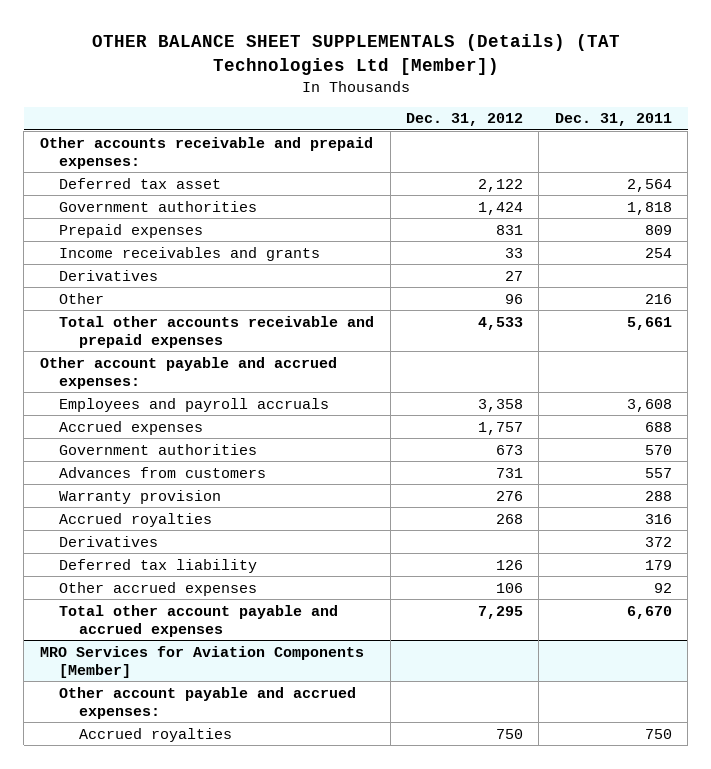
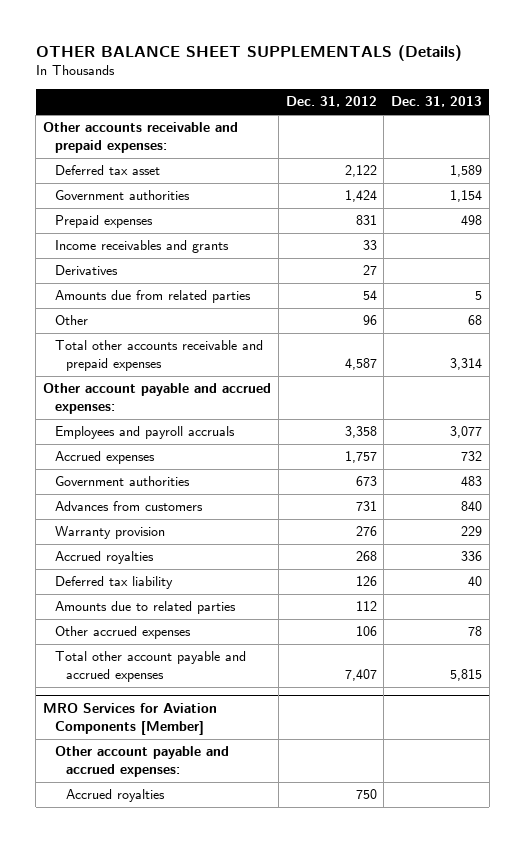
[91,34,620,75] OTHER BALANCE SHEET SUPPLEMENTALS (Details) (TAT Technologies Ltd [Member]) -> [35,44,462,61] OTHER BALANCE SHEET SUPPLEMENTALS (Details)
[554,113,672,127] Dec. 31, 2011 -> none
none -> [391,96,483,108] Dec. 31, 2013
none -> [54,290,251,304] Amounts due from related parties
[477,316,523,330] 4,533 -> [344,357,377,370] 4,587
[59,535,159,547] Derivatives -> none
none -> [54,601,236,615] Amounts due to related parties
[477,605,523,619] 7,295 -> [344,668,377,681] 7,407

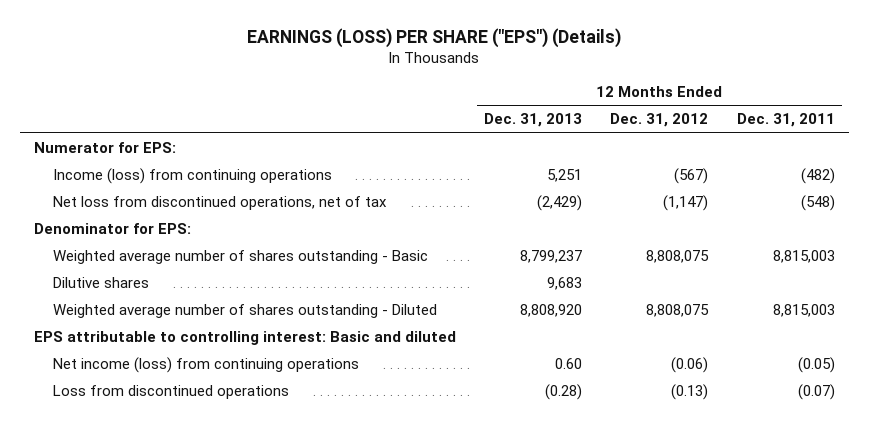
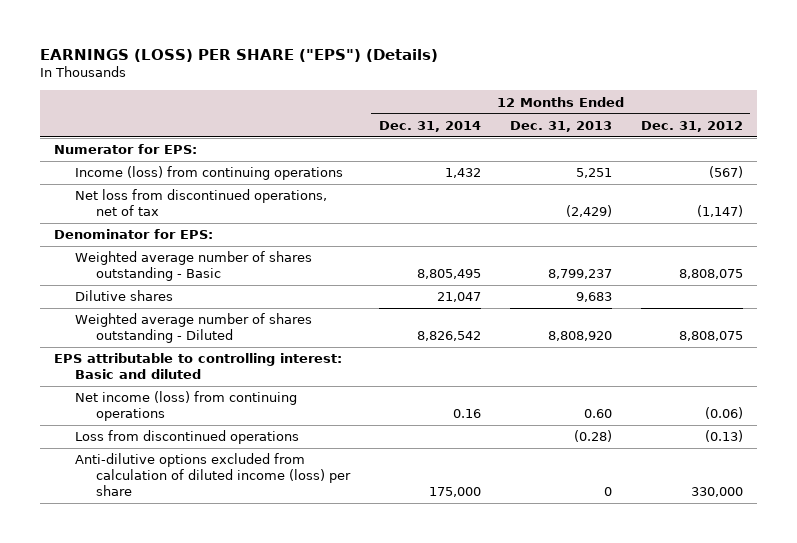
[736,113,835,128] Dec. 31, 2011 -> none
none -> [378,120,481,132] Dec. 31, 2014
none -> [74,453,351,497] Anti-dilutive options excluded from calculation of diluted income (loss) per share

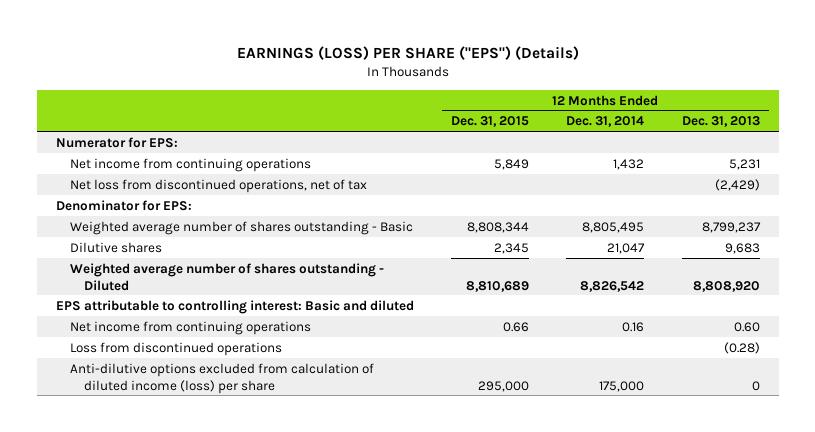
[640,120,743,132] Dec. 31, 2012 -> none
none -> [450,116,529,128] Dec. 31, 2015
[74,166,343,181] Income (loss) from continuing operations -> [69,157,311,172] Net income from continuing operations
[575,168,612,179] 5,251 -> [728,158,760,170] 5,231
[74,391,297,422] Net income (loss) from continuing operations -> [69,320,311,335] Net income from continuing operations

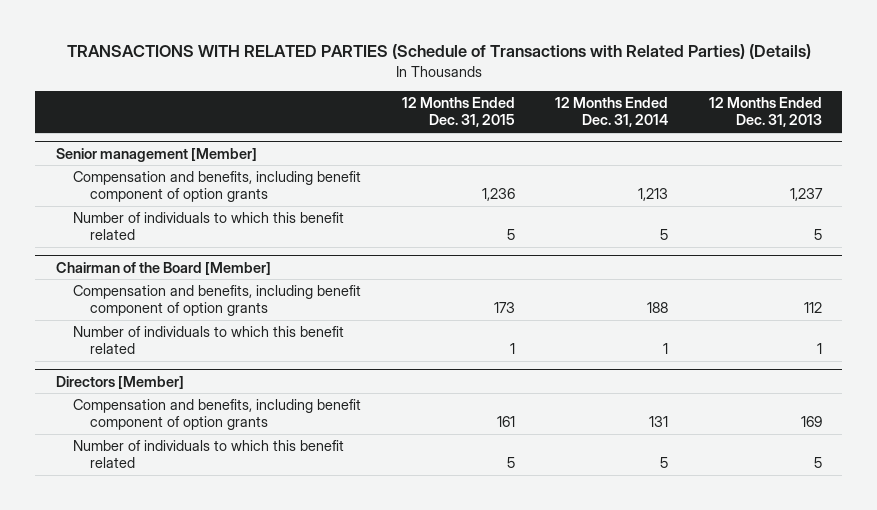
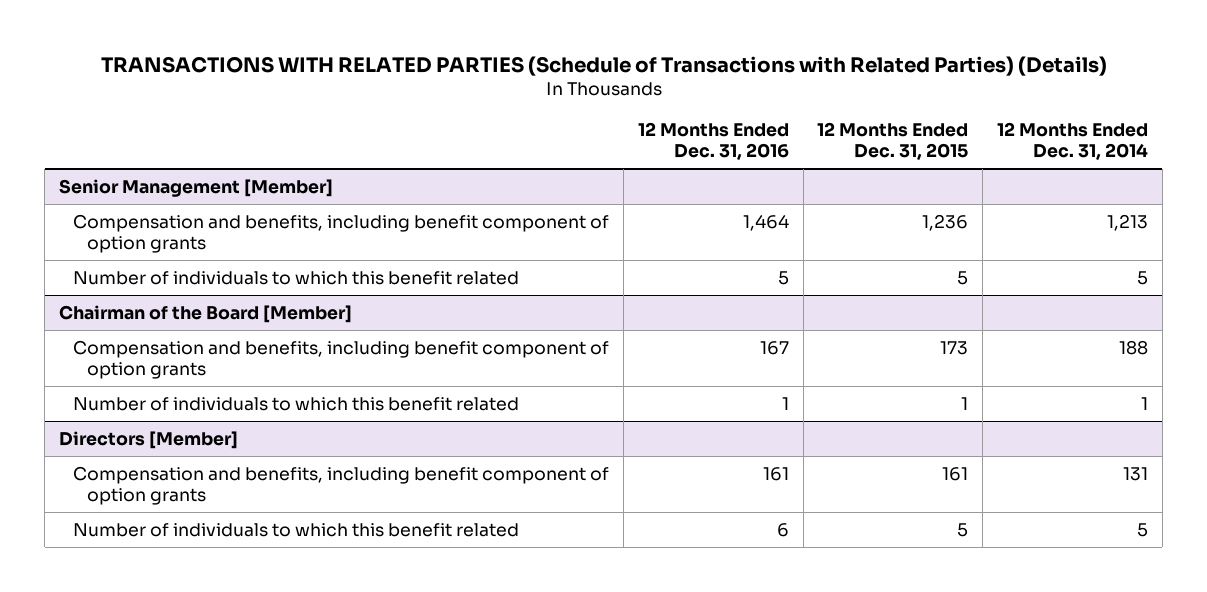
[708,97,822,128] 12 Months Ended Dec. 31, 2013 -> none
none -> [637,121,789,161] 12 Months Ended Dec. 31, 2016
[55,147,257,162] Senior management [Member] -> [58,178,333,197] Senior Management [Member]

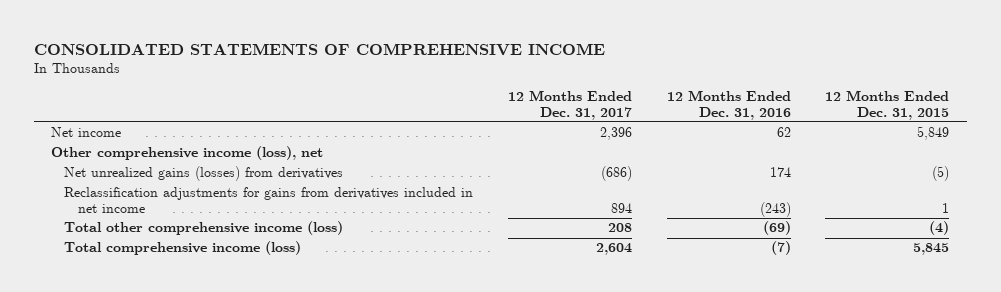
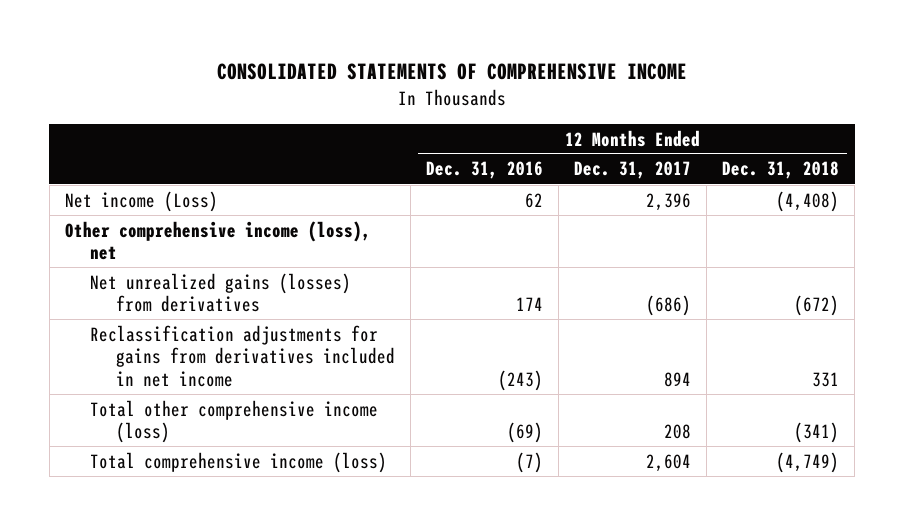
[825,89,950,120] 12 Months Ended Dec. 31, 2015 -> none
none -> [722,161,840,180] Dec. 31, 2018
[51,127,122,138] Net income -> [65,190,219,212] Net income (Loss)

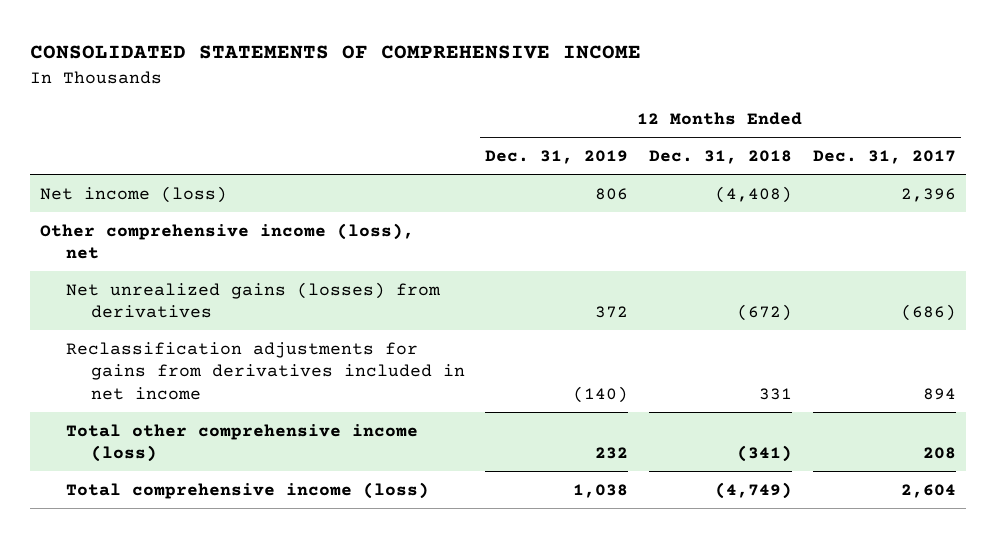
[425,161,543,180] Dec. 31, 2016 -> none
none -> [485,150,629,165] Dec. 31, 2019
[65,190,219,212] Net income (Loss) -> [40,185,228,203] Net income (loss)

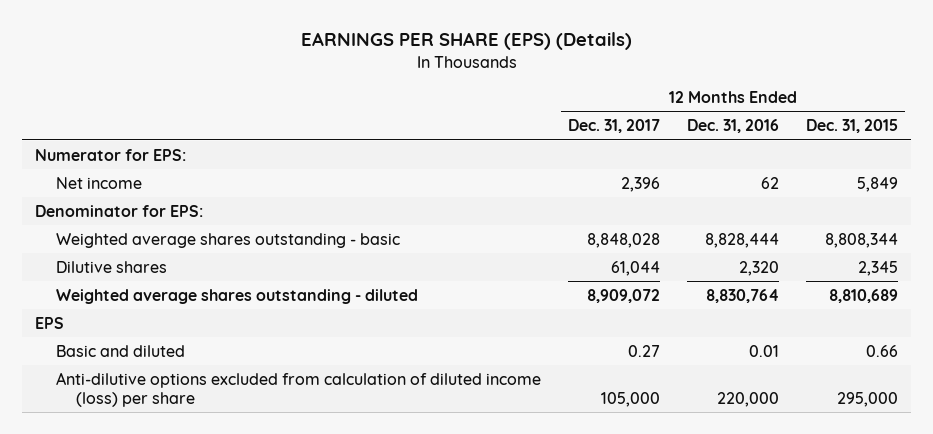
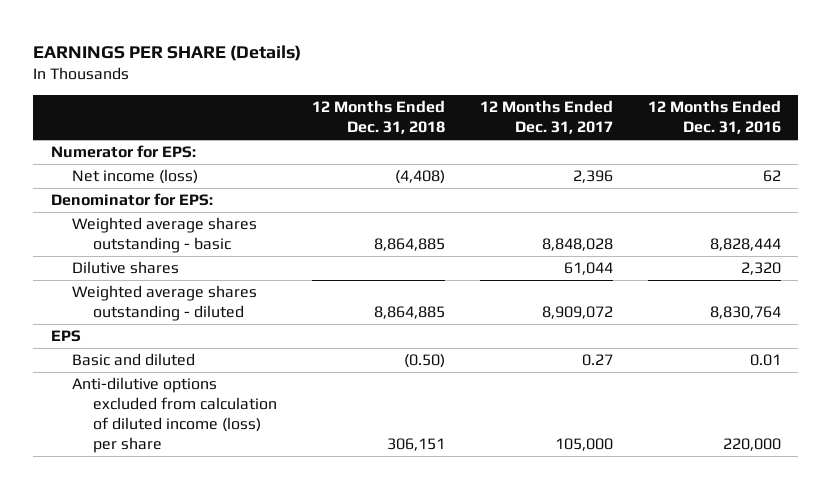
[300,32,632,51] EARNINGS PER SHARE (EPS) (Details) -> [33,44,302,61] EARNINGS PER SHARE (Details)
[805,119,898,134] Dec. 31, 2015 -> none
none -> [311,100,445,135] 12 Months Ended Dec. 31, 2018
[55,176,142,189] Net income -> [71,169,198,185] Net income (loss)

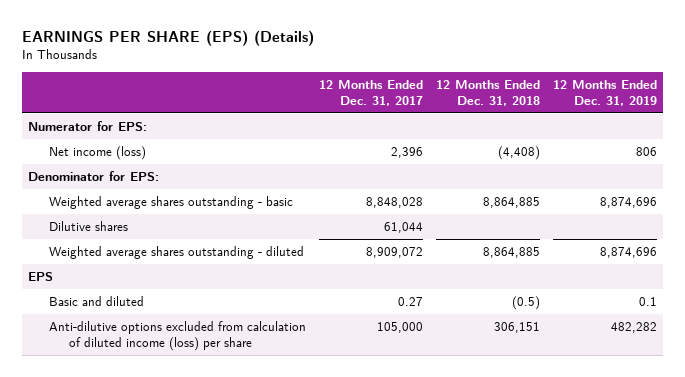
[33,44,302,61] EARNINGS PER SHARE (Details) -> [21,29,314,46] EARNINGS PER SHARE (EPS) (Details)
[647,100,781,135] 12 Months Ended Dec. 31, 2016 -> none
none -> [552,79,657,106] 12 Months Ended Dec. 31, 2019
[403,354,445,369] (0.50) -> [511,295,540,310] (0.5)

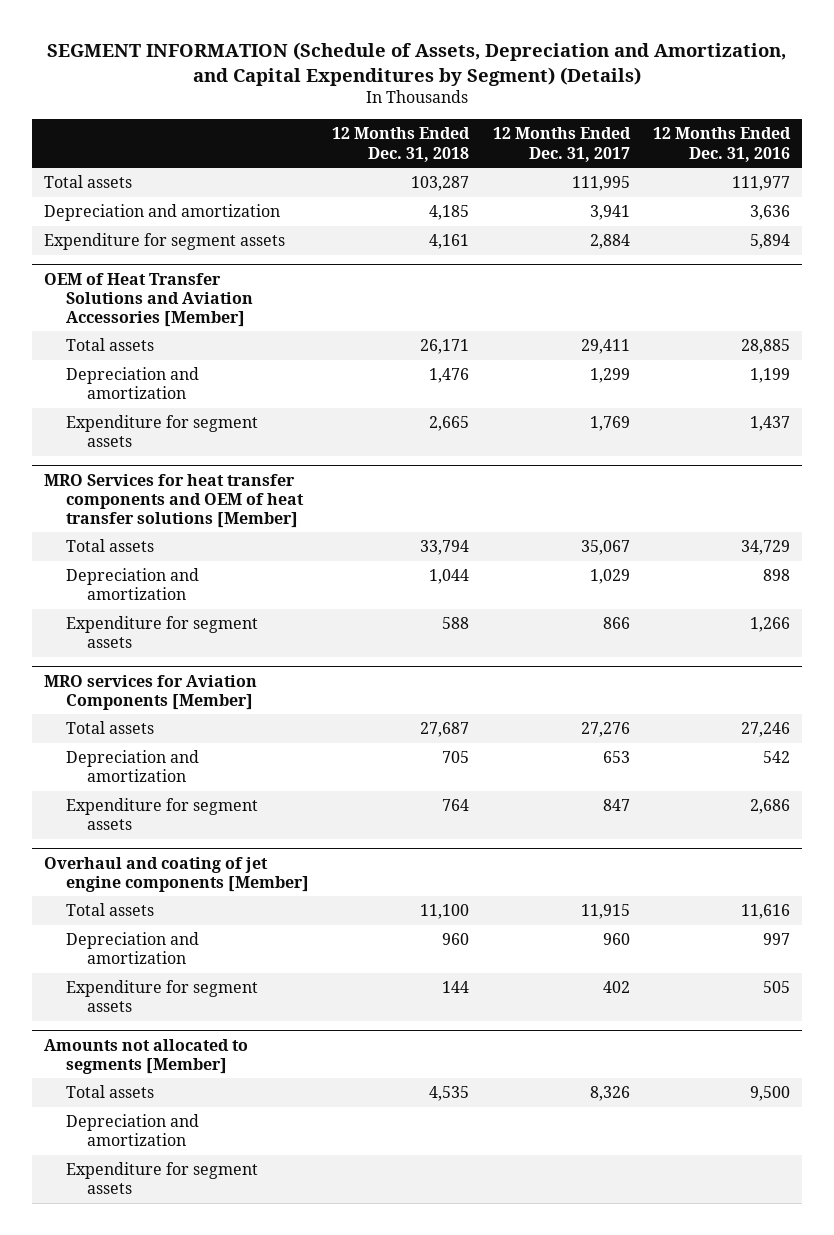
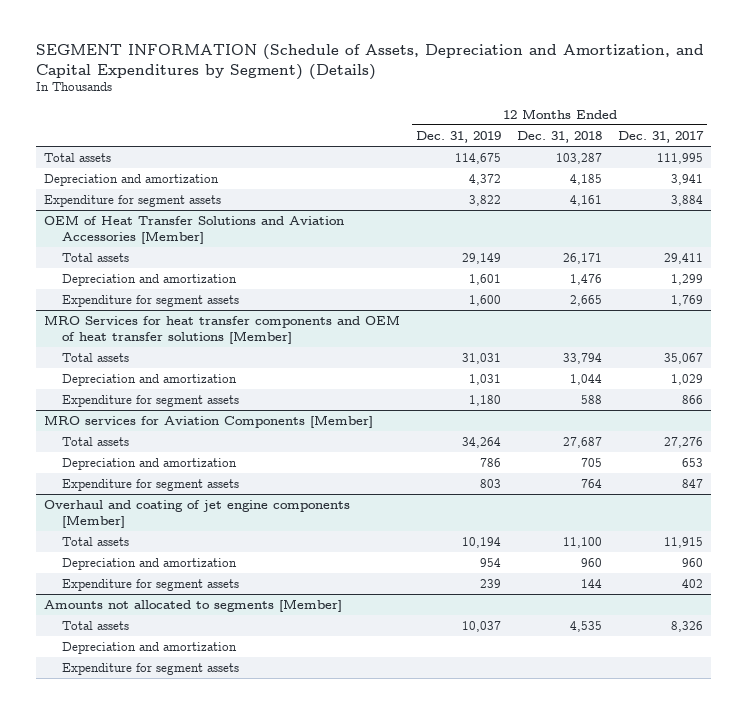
[653,127,792,162] 12 Months Ended Dec. 31, 2016 -> none
none -> [416,130,502,143] Dec. 31, 2019
[589,234,630,250] 2,884 -> [671,194,704,206] 3,884

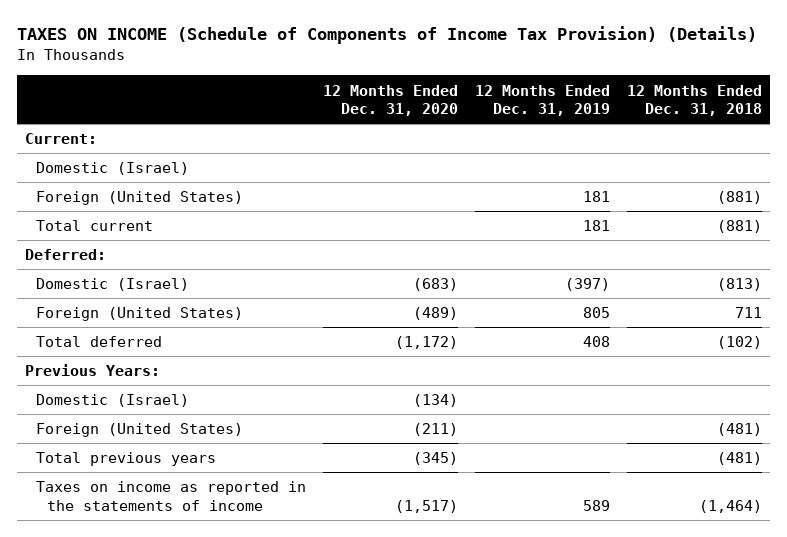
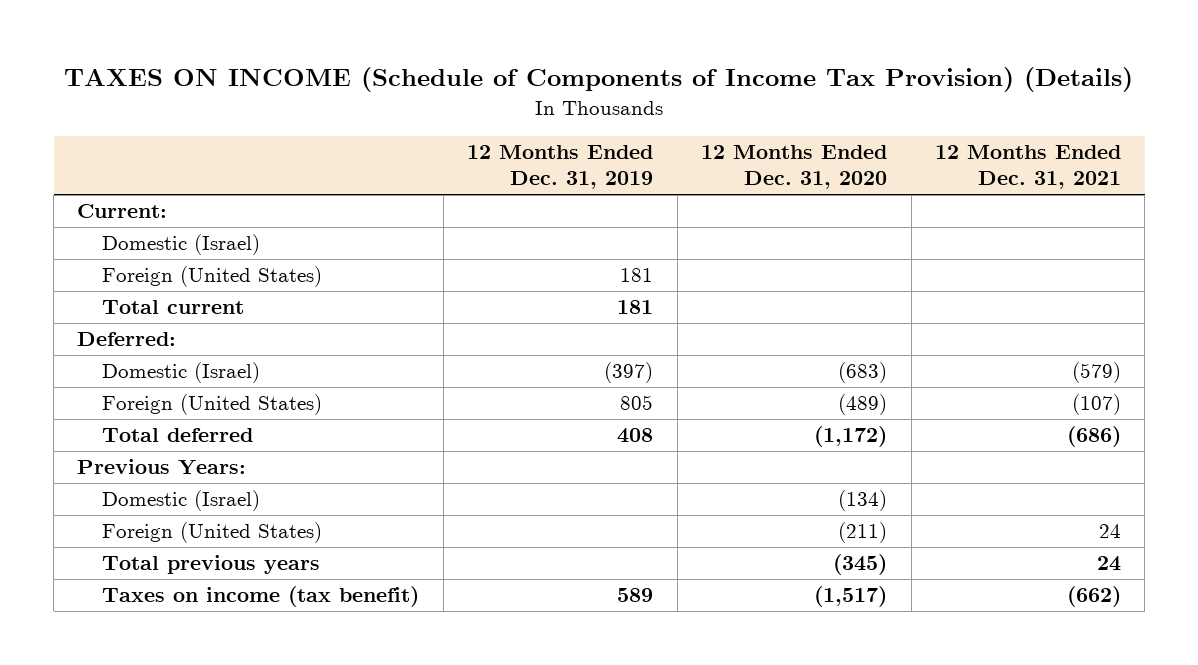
[626,84,762,117] 12 Months Ended Dec. 31, 2018 -> none
none -> [934,145,1121,190] 12 Months Ended Dec. 31, 2021
[36,481,307,511] Taxes on income as reported in the statements of income -> [102,586,420,608] Taxes on income (tax benefit)

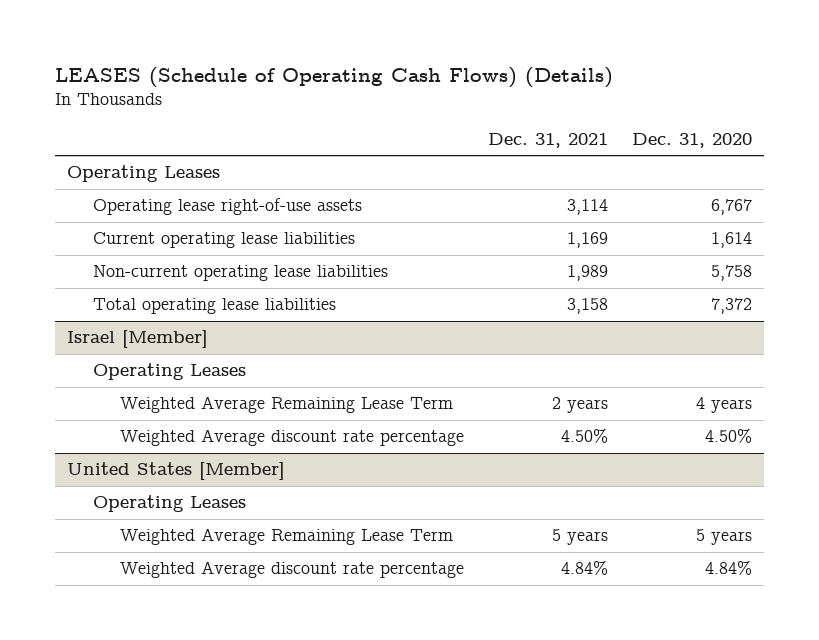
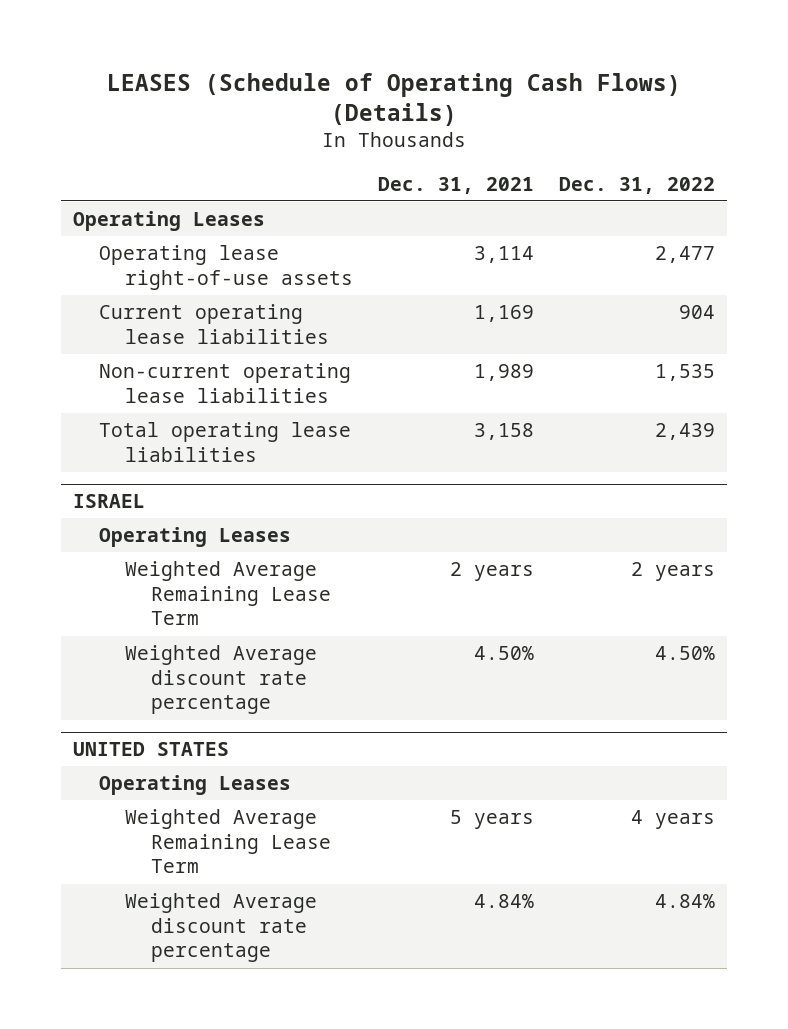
[632,133,753,149] Dec. 31, 2020 -> none
none -> [558,176,715,194] Dec. 31, 2022
[66,330,208,349] Israel [Member] -> [73,494,146,509] ISRAEL
[66,462,285,481] United States [Member] -> [73,742,230,757] UNITED STATES

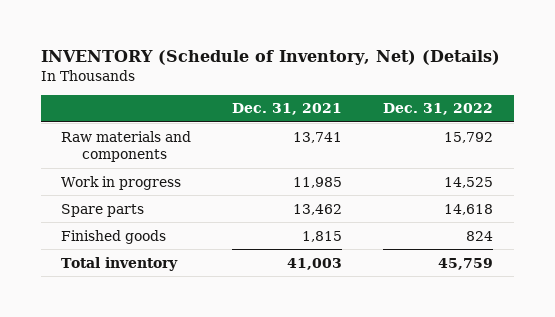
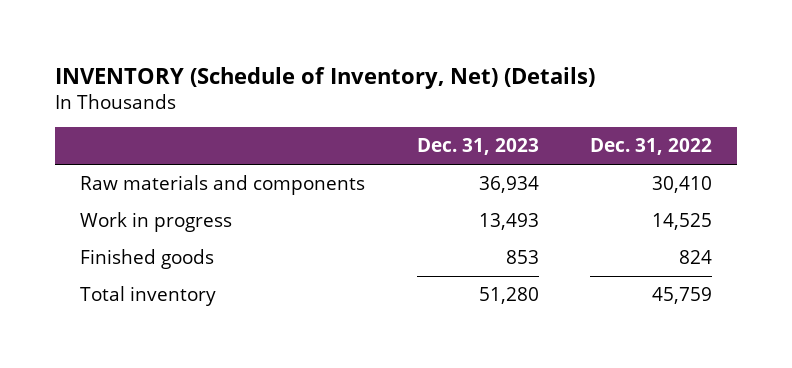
[232,103,343,116] Dec. 31, 2021 -> none
none -> [416,138,539,156] Dec. 31, 2023
[444,131,494,143] 15,792 -> [651,175,712,193] 30,410
[61,203,145,217] Spare parts -> none

